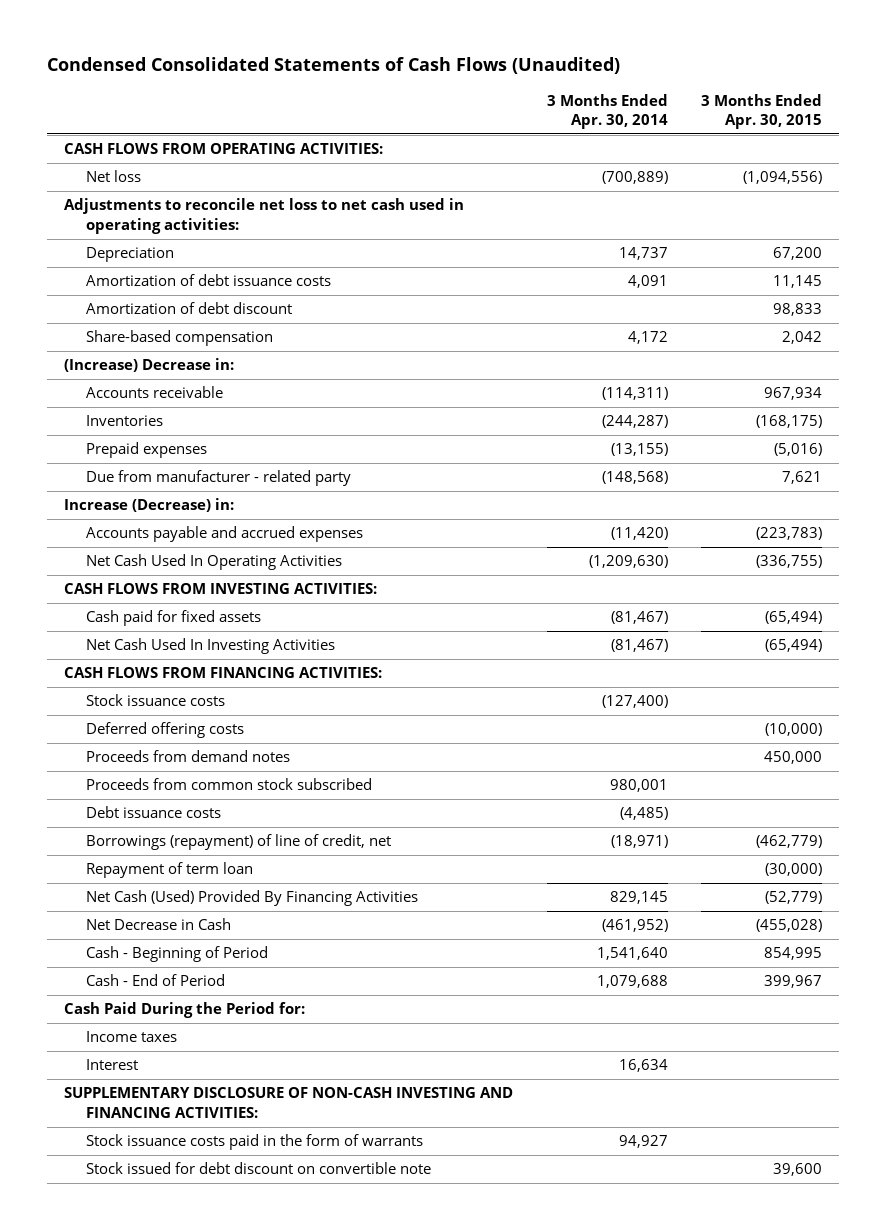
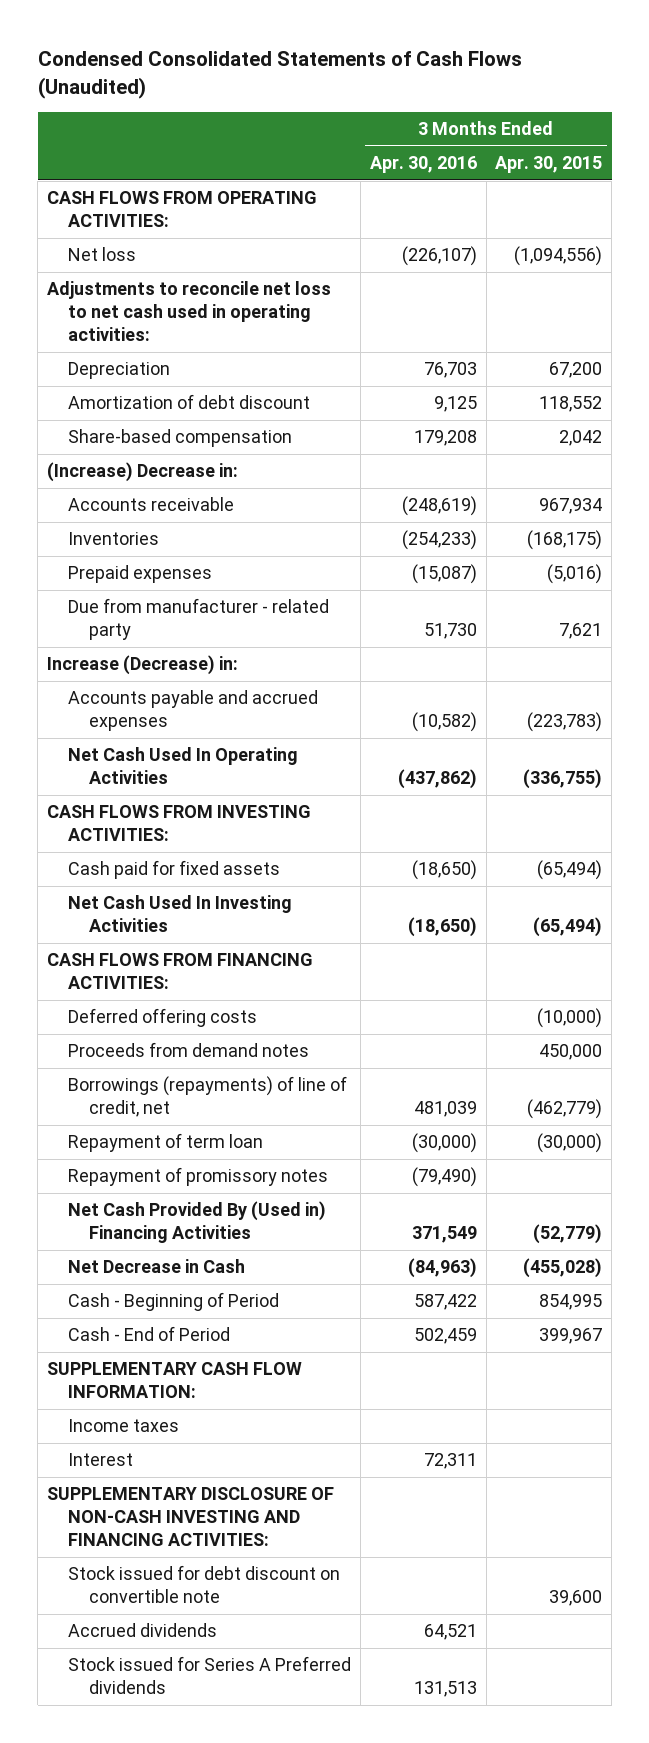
[546,93,668,130] 3 Months Ended Apr. 30, 2014 -> none
none -> [369,156,477,174] Apr. 30, 2016
[85,274,331,287] Amortization of debt issuance costs -> none
[773,303,823,317] 98,833 -> [539,396,603,413] 118,552
[85,694,225,707] Stock issuance costs -> none
[85,778,372,791] Proceeds from common stock subscribed -> none
[85,806,221,819] Debt issuance costs -> none
[85,834,391,851] Borrowings (repayment) of line of credit, net -> [68,1076,348,1118] Borrowings (repayments) of line of credit, net
none -> [68,1167,329,1187] Repayment of promissory notes
[85,890,418,907] Net Cash (Used) Provided By Financing Activities -> [68,1201,327,1244] Net Cash Provided By (Used in) Financing Activities
[64,1002,306,1019] Cash Paid During the Period for: -> none
none -> [46,1362,302,1399] SUPPLEMENTARY CASH FLOW INFORMATION:
[85,1134,423,1151] Stock issuance costs paid in the form of warrants -> none
none -> [68,1623,218,1638] Accrued dividends
none -> [68,1656,352,1695] Stock issued for Series A Preferred dividends

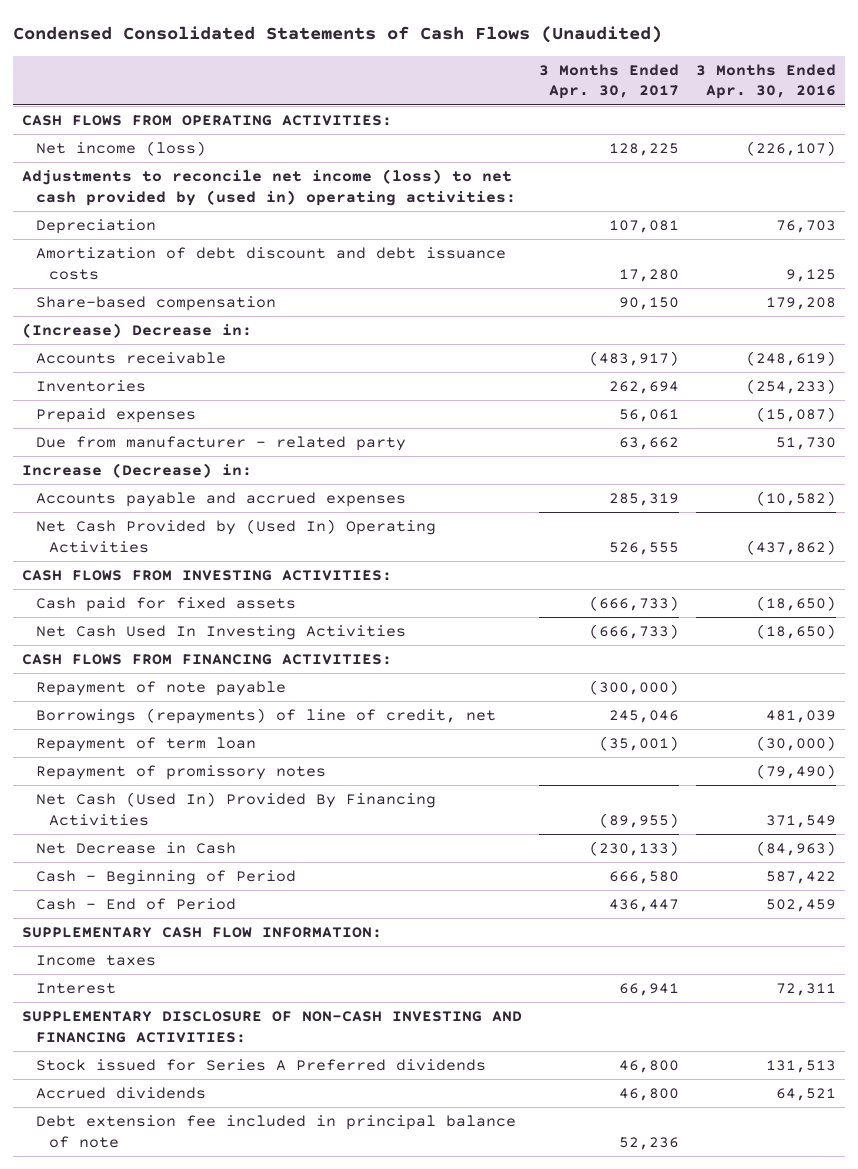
[495,156,603,174] Apr. 30, 2015 -> none
none -> [538,63,679,100] 3 Months Ended Apr. 30, 2017
[68,247,137,262] Net loss -> [35,140,206,156] Net income (loss)
[46,281,331,342] Adjustments to reconcile net loss to net cash used in operating activities: -> [21,168,516,206] Adjustments to reconcile net income (loss) to net cash provided by (used in) operating activities:
[68,394,311,410] Amortization of debt discount -> [35,246,506,280] Amortization of debt discount and debt issuance costs
[68,747,299,785] Net Cash Used In Operating Activities -> [35,518,436,553] Net Cash Provided by (Used In) Operating Activities
[68,1008,258,1028] Deferred offering costs -> none
[68,1042,310,1058] Proceeds from demand notes -> none
none -> [35,680,286,696] Repayment of note payable
[68,1201,327,1244] Net Cash Provided By (Used in) Financing Activities -> [35,791,436,826] Net Cash (Used In) Provided By Financing Activities
[68,1565,341,1604] Stock issued for debt discount on convertible note -> none
[68,1623,218,1638] Accrued dividends -> [35,1086,206,1099] Accrued dividends
none -> [35,1114,516,1148] Debt extension fee included in principal balance of note

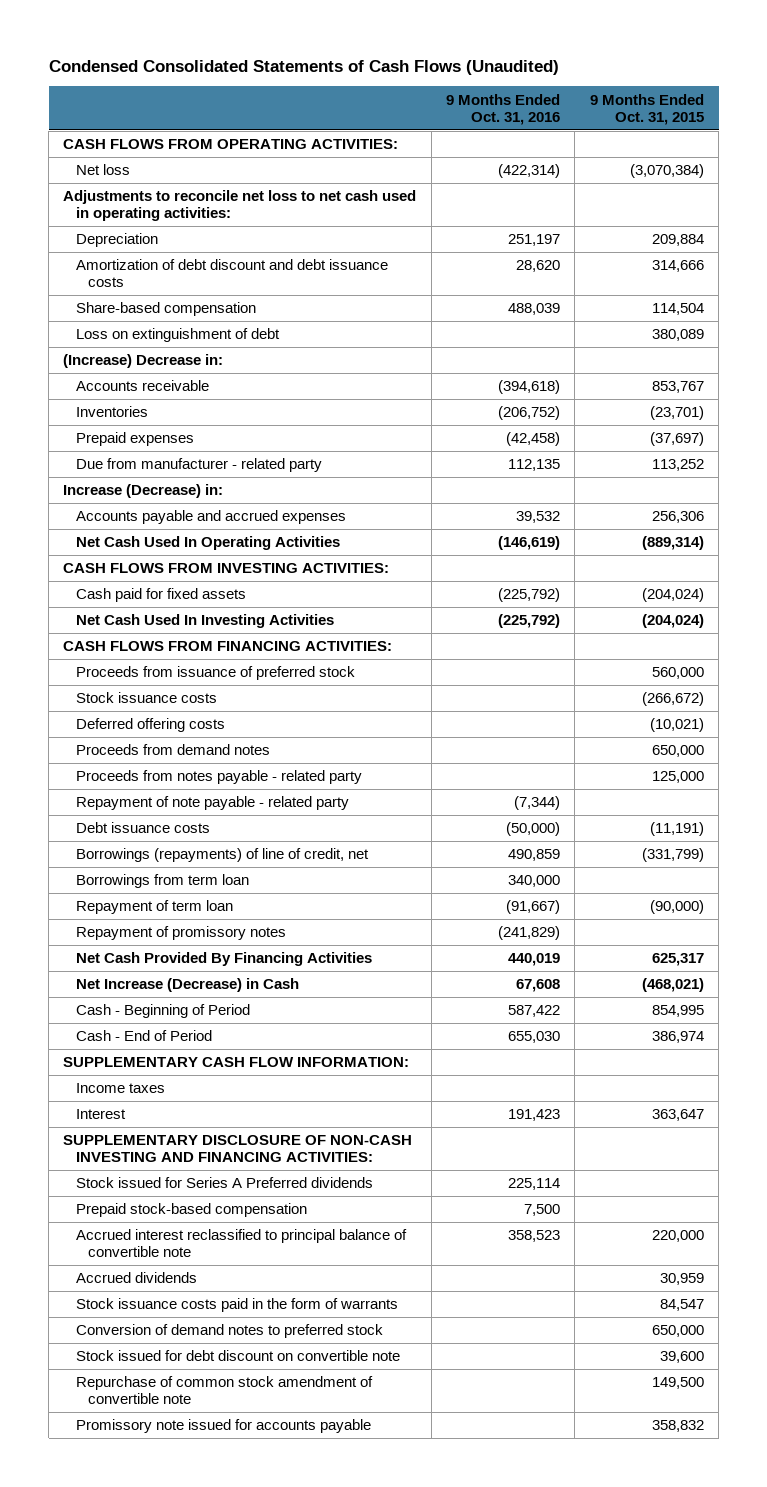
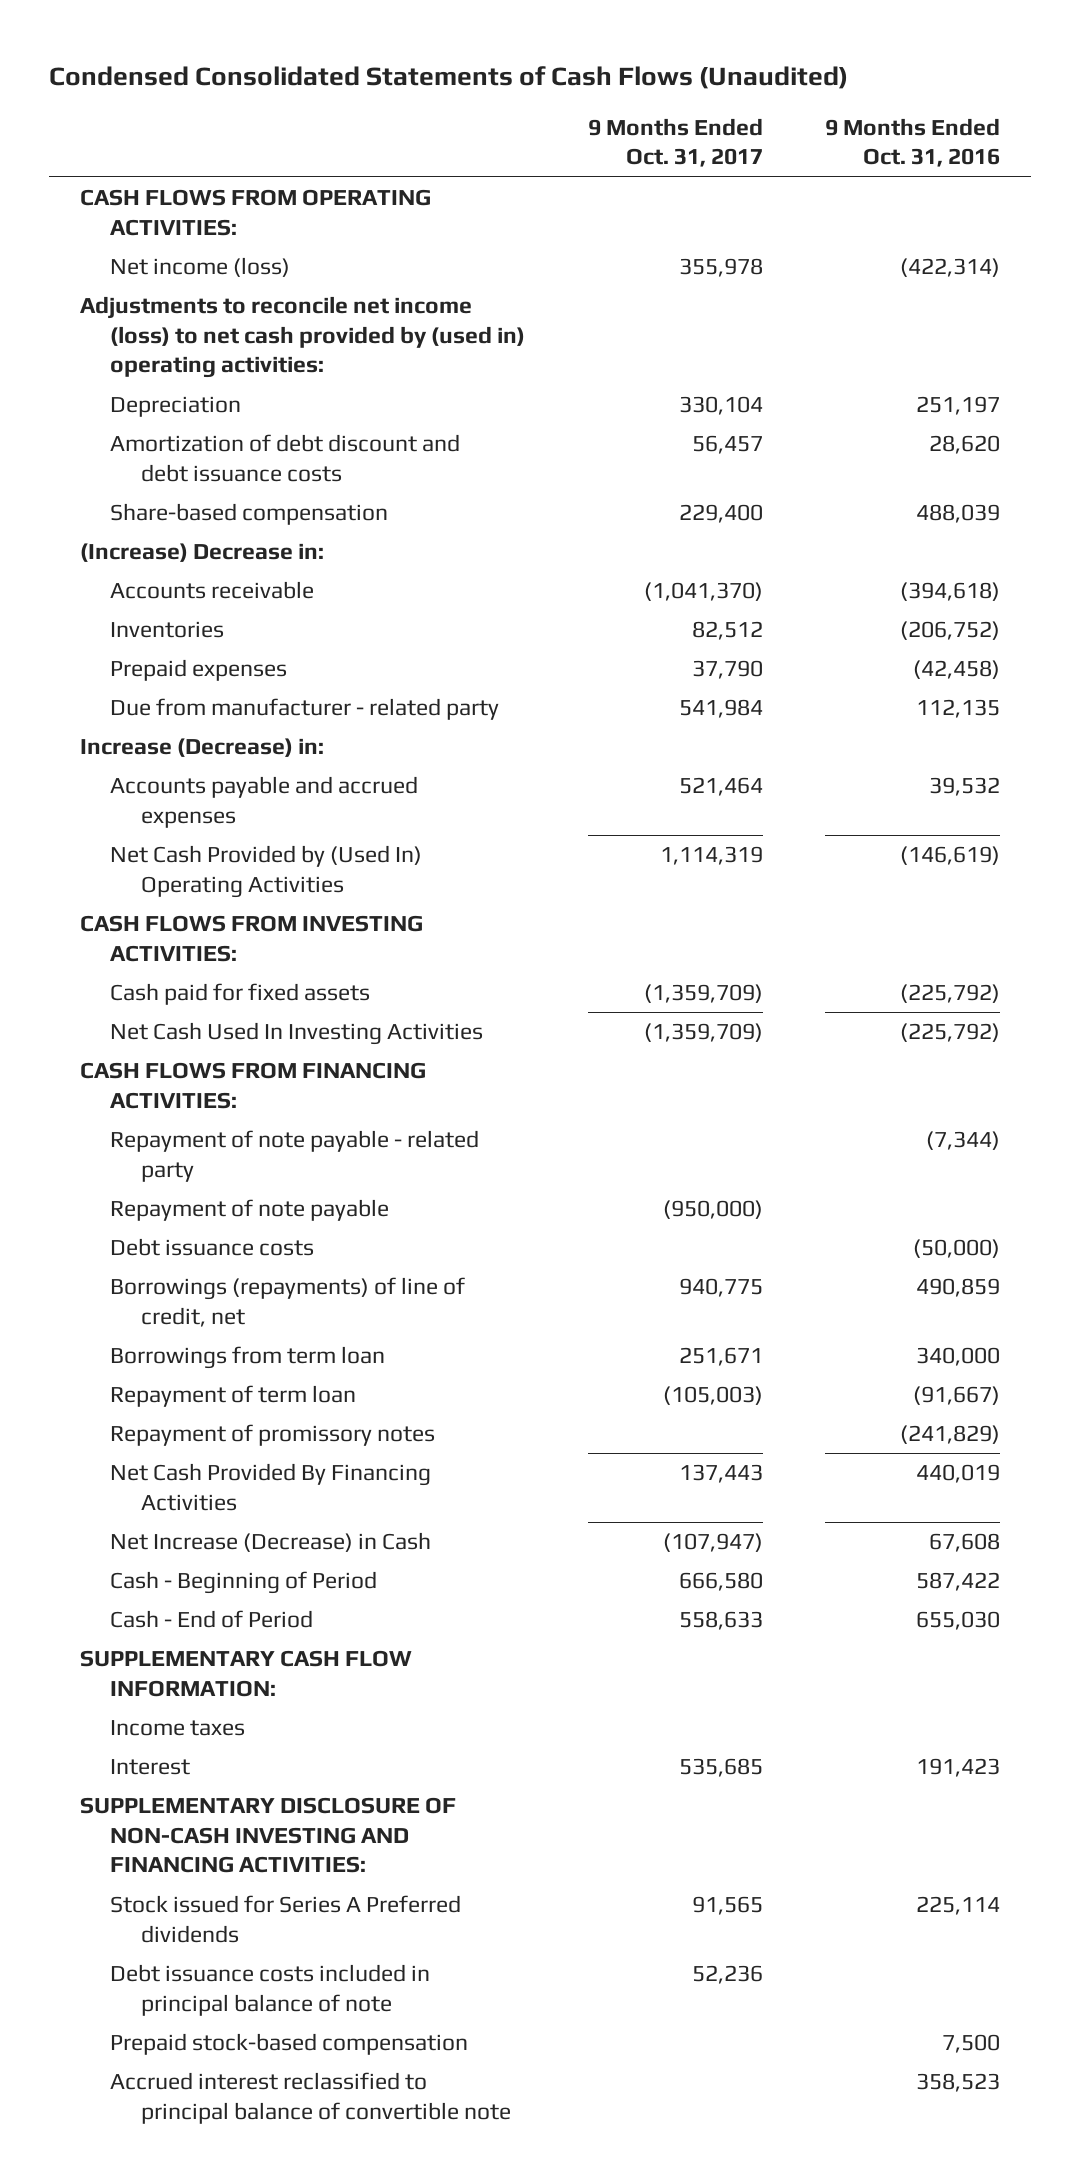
[589,93,704,125] 9 Months Ended Oct. 31, 2015 -> none
none -> [587,117,763,168] 9 Months Ended Oct. 31, 2017
[75,164,130,176] Net loss -> [110,257,291,278] Net income (loss)
[63,190,417,222] Adjustments to reconcile net loss to net cash used in operating activities: -> [80,296,526,379] Adjustments to reconcile net income (loss) to net cash provided by (used in) operating activities:
[75,328,280,343] Loss on extinguishment of debt -> none
[75,536,340,551] Net Cash Used In Operating Activities -> [110,845,423,898] Net Cash Provided by (Used In) Operating Activities
[75,666,355,681] Proceeds from issuance of preferred stock -> none
[75,692,217,704] Stock issuance costs -> none
[75,718,225,733] Deferred offering costs -> none
[75,744,270,756] Proceeds from demand notes -> none
[75,770,362,785] Proceeds from notes payable - related party -> none
none -> [110,1199,390,1222] Repayment of note payable
none -> [110,1964,431,2016] Debt issuance costs included in principal balance of note
[75,1272,197,1284] Accrued dividends -> none
[75,1298,398,1313] Stock issuance costs paid in the form of warrants -> none
[75,1324,383,1339] Conversion of demand notes to preferred stock -> none
[75,1350,400,1362] Stock issued for debt discount on convertible note -> none
[75,1376,373,1405] Repurchase of common stock amendment of convertible note -> none
[75,1419,371,1434] Promissory note issued for accounts payable -> none

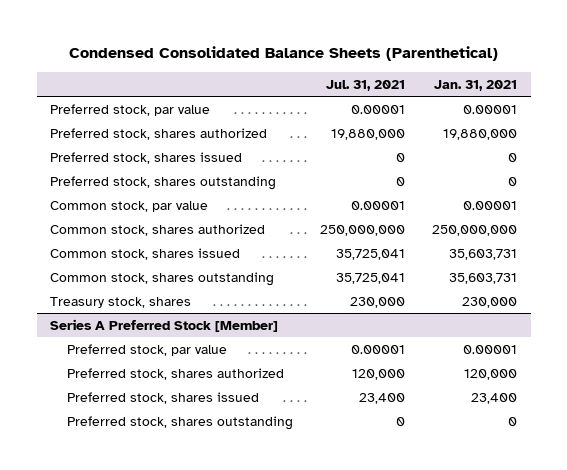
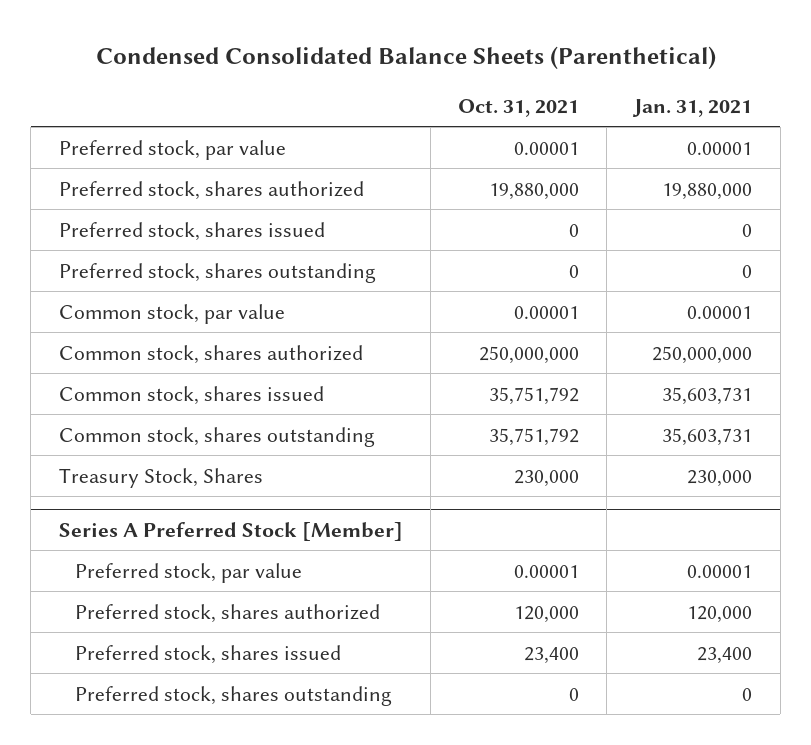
[326,79,406,91] Jul. 31, 2021 -> none
none -> [458,98,580,117] Oct. 31, 2021
[50,296,192,308] Treasury stock, shares -> [58,467,263,488] Treasury Stock, Shares

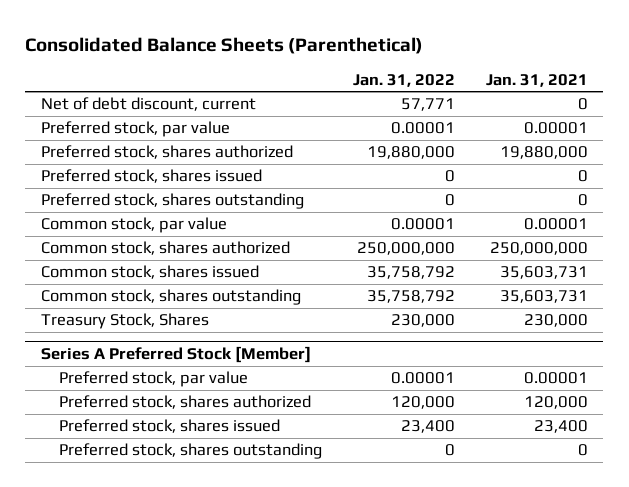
[95,45,716,69] Condensed Consolidated Balance Sheets (Parenthetical) -> [25,36,424,54] Consolidated Balance Sheets (Parenthetical)
[458,98,580,117] Oct. 31, 2021 -> none
none -> [353,73,456,87] Jan. 31, 2022
none -> [40,97,256,112] Net of debt discount, current

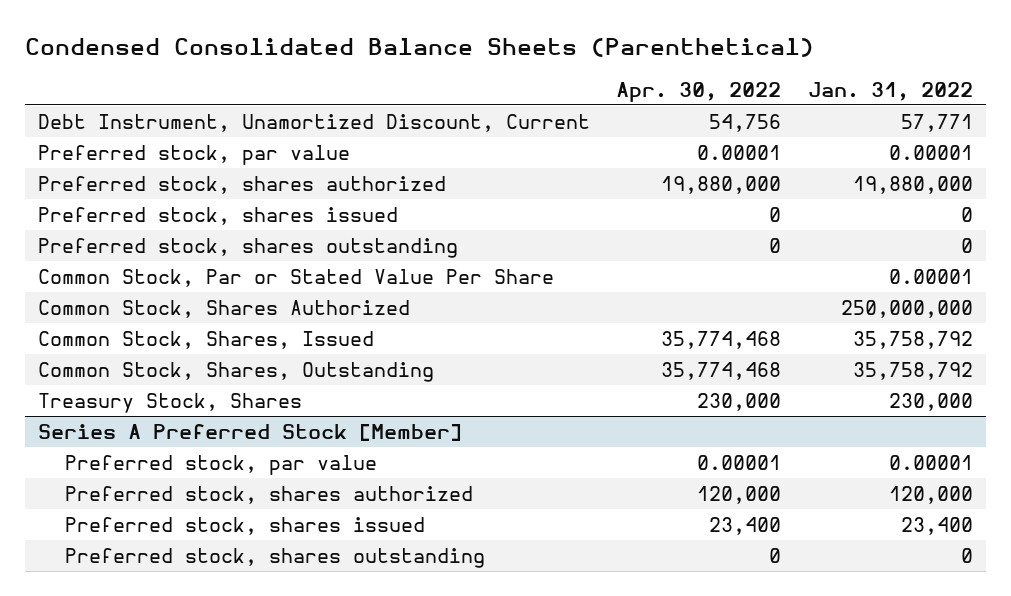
[25,36,424,54] Consolidated Balance Sheets (Parenthetical) -> [24,37,814,57] Condensed Consolidated Balance Sheets (Parenthetical)
[485,73,588,87] Jan. 31, 2021 -> none
none -> [616,81,782,102] Apr. 30, 2022
[40,97,256,112] Net of debt discount, current -> [38,113,591,132] Debt Instrument, Unamortized Discount, Current
[40,217,227,234] Common stock, par value -> [38,268,555,287] Common Stock, Par or Stated Value Per Share
[40,241,290,256] Common stock, shares authorized -> [38,299,411,318] Common Stock, Shares Authorized
[40,265,259,280] Common stock, shares issued -> [38,330,375,349] Common Stock, Shares, Issued
[40,289,301,306] Common stock, shares outstanding -> [38,361,435,382] Common Stock, Shares, Outstanding

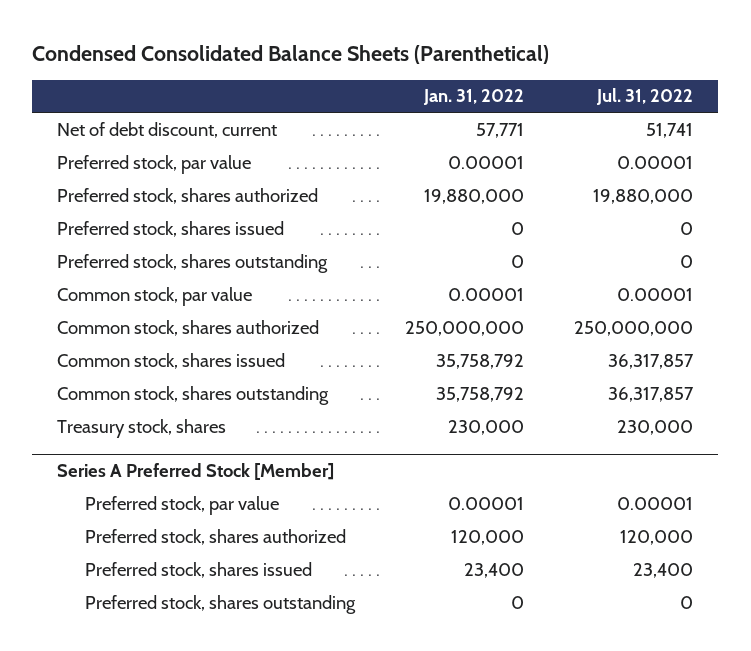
[616,81,782,102] Apr. 30, 2022 -> none
none -> [596,88,694,106] Jul. 31, 2022
[38,113,591,132] Debt Instrument, Unamortized Discount, Current -> [57,121,278,138] Net of debt discount, current
[38,268,555,287] Common Stock, Par or Stated Value Per Share -> [57,286,253,306] Common stock, par value
[38,299,411,318] Common Stock, Shares Authorized -> [57,319,320,336] Common stock, shares authorized
[38,330,375,349] Common Stock, Shares, Issued -> [57,352,286,369] Common stock, shares issued
[38,361,435,382] Common Stock, Shares, Outstanding -> [57,385,330,405] Common stock, shares outstanding
[38,392,303,413] Treasury Stock, Shares -> [57,418,227,438] Treasury stock, shares

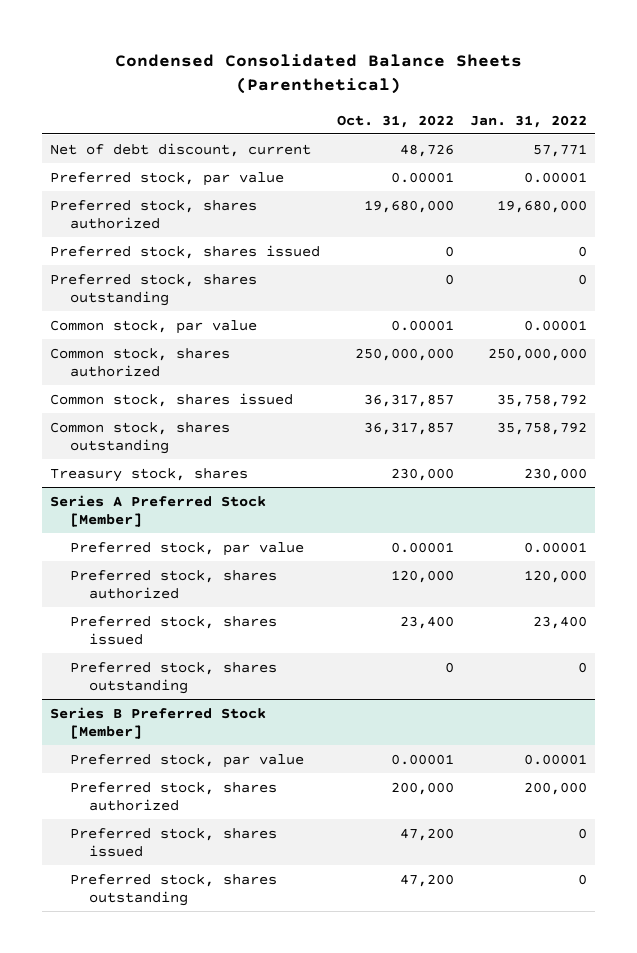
[596,88,694,106] Jul. 31, 2022 -> none
none -> [336,114,454,128] Oct. 31, 2022
[423,188,524,204] 19,880,000 -> [497,199,588,213] 19,680,000
none -> [50,706,267,739] Series B Preferred Stock [Member]
none -> [69,753,304,768] Preferred stock, par value
none -> [69,781,277,811] Preferred stock, shares authorized
none -> [69,827,277,857] Preferred stock, shares issued
none -> [69,873,277,906] Preferred stock, shares outstanding

